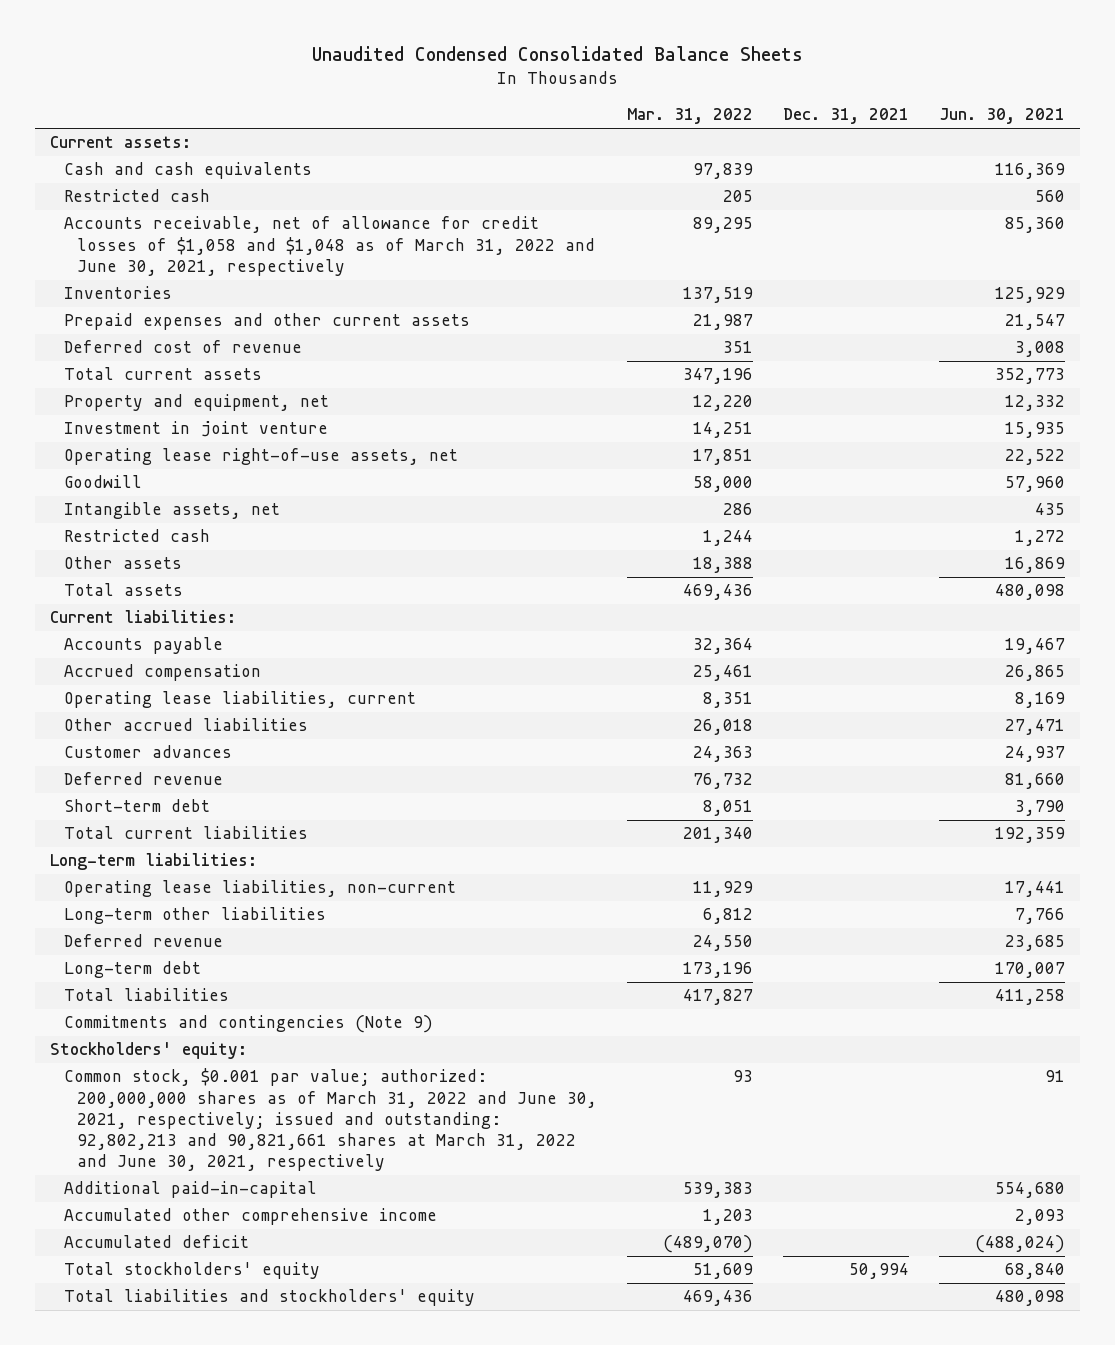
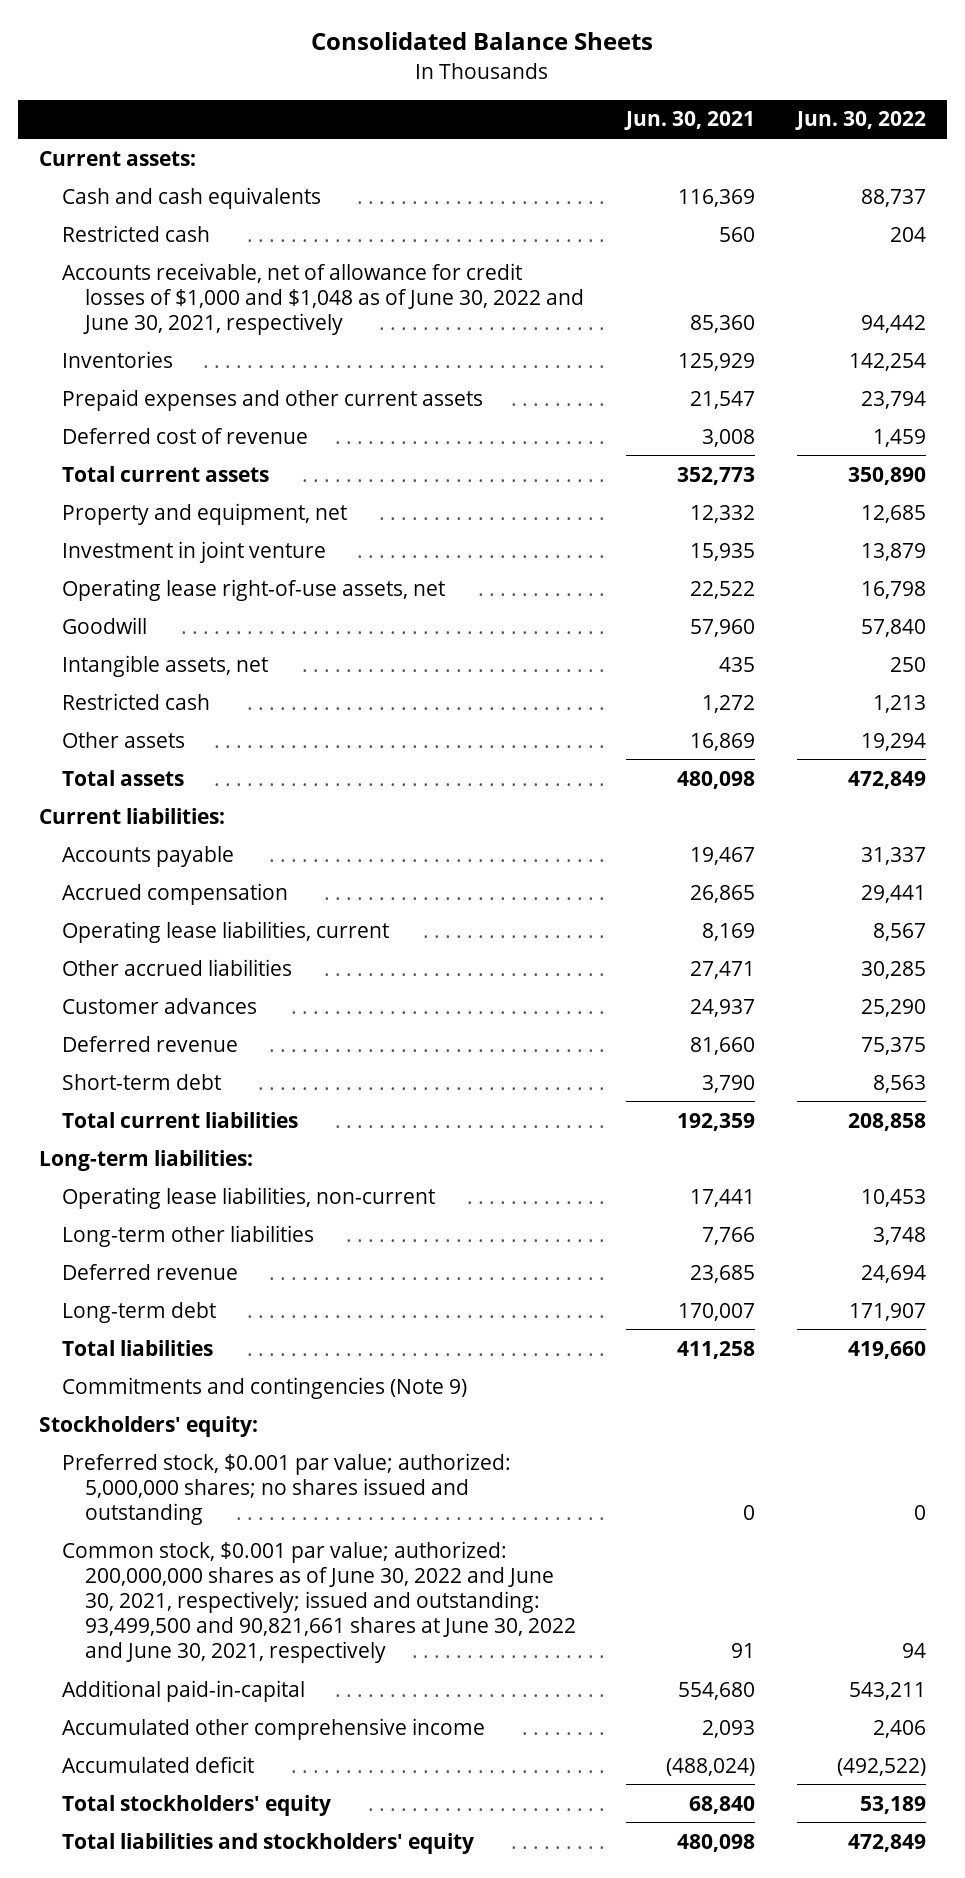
[311,46,803,62] Unaudited Condensed Consolidated Balance Sheets -> [311,32,654,51] Consolidated Balance Sheets
[627,108,754,125] Mar. 31, 2022 -> none
[783,108,910,125] Dec. 31, 2021 -> none
none -> [795,111,927,131] Jun. 30, 2022
[63,216,596,276] Accounts receivable, net of allowance for credit losses of $1,058 and $1,048 as of March 31, 2022 and June 30, 2021, respectively -> [61,262,584,335] Accounts receivable, net of allowance for credit losses of $1,000 and $1,048 as of June 30, 2022 and June 30, 2021, respectively
none -> [61,1452,511,1525] Preferred stock, $0.001 par value; authorized: 5,000,000 shares; no shares issued and outstanding
[63,1068,598,1172] Common stock, $0.001 par value; authorized: 200,000,000 shares as of March 31, 2022 and June 30, 2021, respectively; issued and outstanding: 92,802,213 and 90,821,661 shares at March 31, 2022 and June 30, 2021, respectively -> [61,1540,576,1663] Common stock, $0.001 par value; authorized: 200,000,000 shares as of June 30, 2022 and June 30, 2021, respectively; issued and outstanding: 93,499,500 and 90,821,661 shares at June 30, 2022 and June 30, 2021, respectively

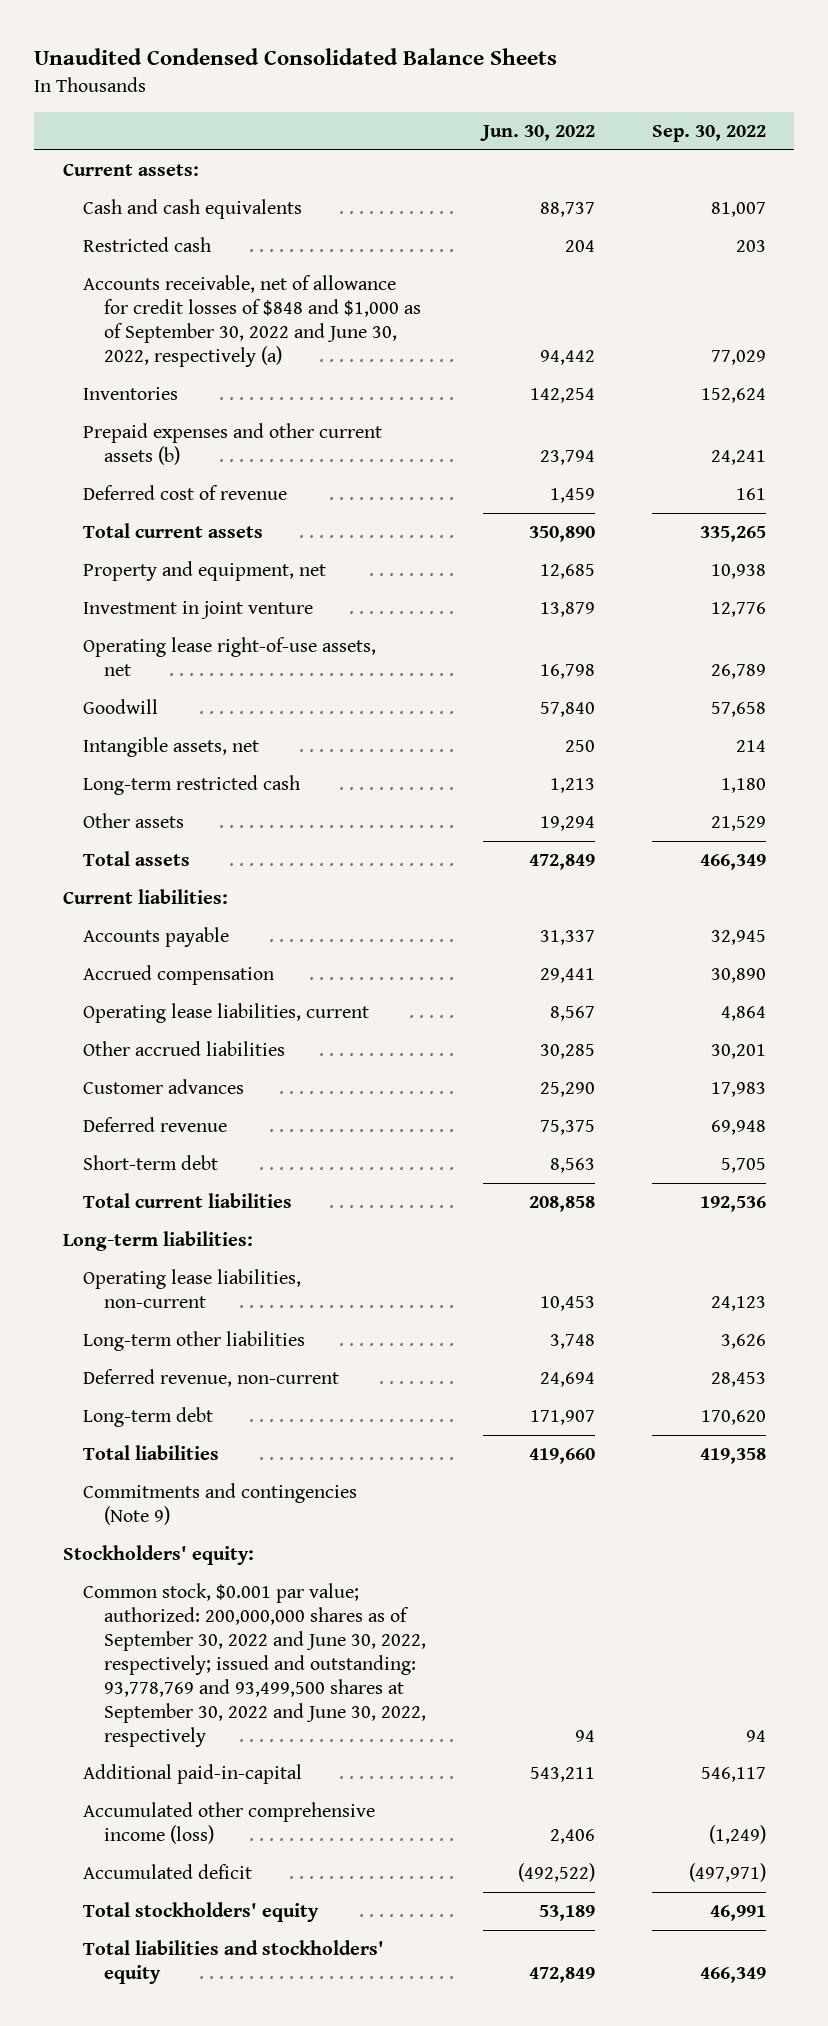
[311,32,654,51] Consolidated Balance Sheets -> [34,48,558,66] Unaudited Condensed Consolidated Balance Sheets
[623,111,755,131] Jun. 30, 2021 -> none
none -> [651,125,766,143] Sep. 30, 2022
[61,262,584,335] Accounts receivable, net of allowance for credit losses of $1,000 and $1,048 as of June 30, 2022 and June 30, 2021, respectively -> [83,275,421,367] Accounts receivable, net of allowance for credit losses of $848 and $1,000 as of September 30, 2022 and June 30, 2022, respectively (a)
[61,388,483,411] Prepaid expenses and other current assets -> [83,423,383,466] Prepaid expenses and other current assets (b)
[61,692,210,710] Restricted cash -> [83,775,301,796] Long-term restricted cash
[61,1263,238,1280] Deferred revenue -> [83,1369,340,1388] Deferred revenue, non-current
[61,1452,511,1525] Preferred stock, $0.001 par value; authorized: 5,000,000 shares; no shares issued and outstanding -> none
[61,1540,576,1663] Common stock, $0.001 par value; authorized: 200,000,000 shares as of June 30, 2022 and June 30, 2021, respectively; issued and outstanding: 93,499,500 and 90,821,661 shares at June 30, 2022 and June 30, 2021, respectively -> [83,1583,426,1747] Common stock, $0.001 par value; authorized: 200,000,000 shares as of September 30, 2022 and June 30, 2022, respectively; issued and outstanding: 93,778,769 and 93,499,500 shares at September 30, 2022 and June 30, 2022, respectively
[61,1717,485,1740] Accumulated other comprehensive income -> [83,1802,376,1845] Accumulated other comprehensive income (loss)

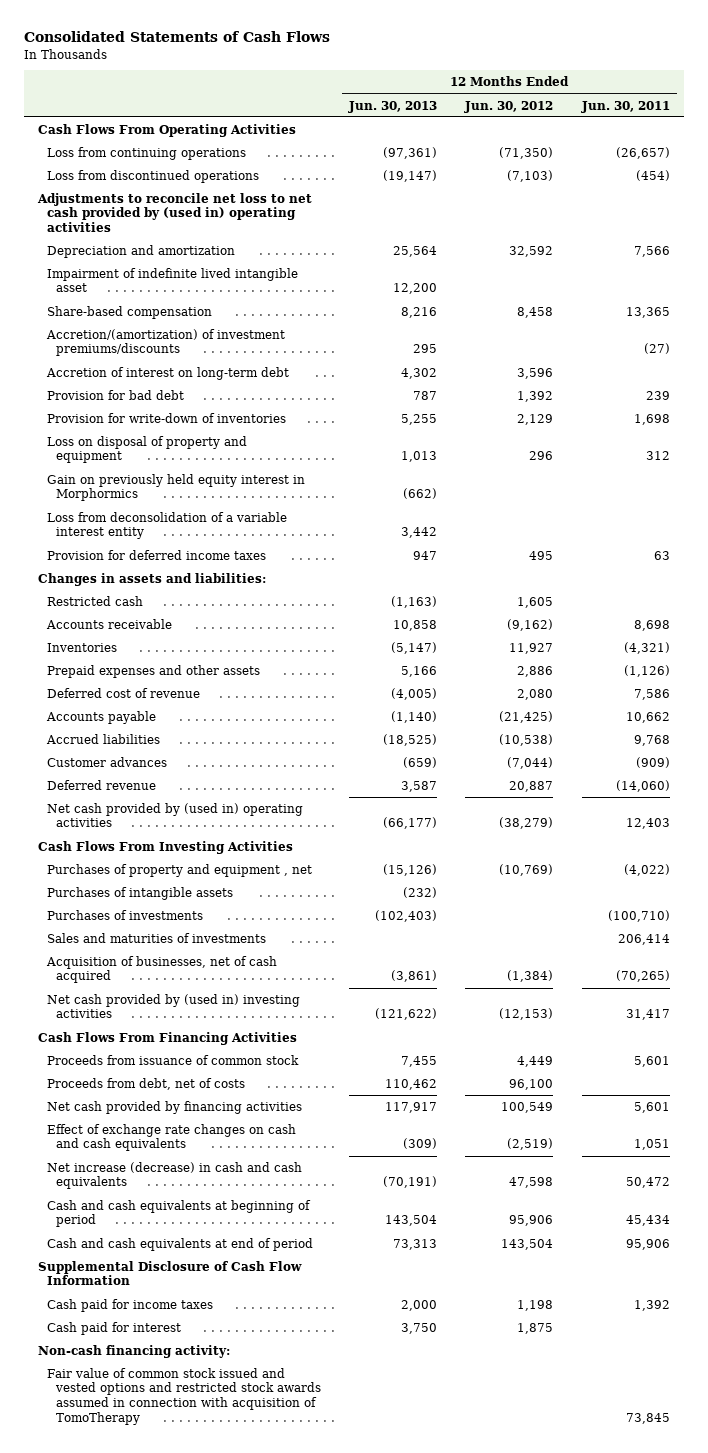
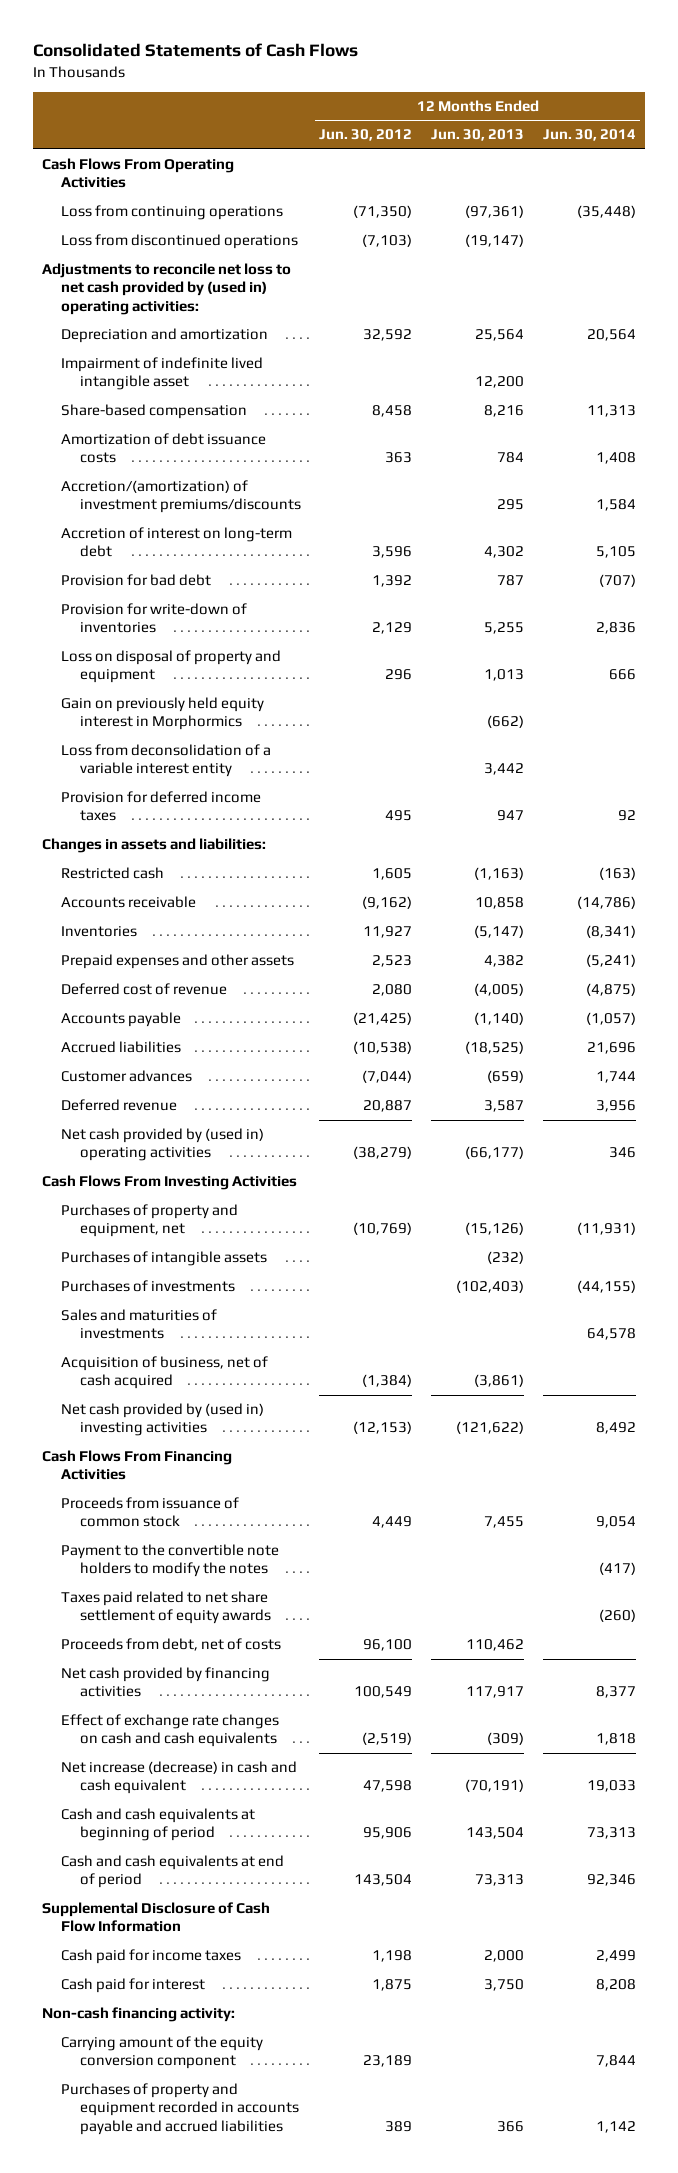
[580,100,670,113] Jun. 30, 2011 -> none
none -> [542,129,636,142] Jun. 30, 2014
[37,192,313,233] Adjustments to reconcile net loss to net cash provided by (used in) operating activities -> [42,263,292,315] Adjustments to reconcile net loss to net cash provided by (used in) operating activities:
none -> [61,433,267,464] Amortization of debt issuance costs
[401,665,438,677] 5,166 -> [484,955,525,968] 4,382
[517,665,554,677] 2,886 -> [372,955,413,968] 2,523
[46,863,312,877] Purchases of property and equipment , net -> [61,1204,239,1238] Purchases of property and equipment, net
[45,955,277,984] Acquisition of businesses, net of cash acquired -> [61,1356,269,1390] Acquisition of business, net of cash acquired
none -> [61,1544,280,1578] Payment to the convertible note holders to modify the notes
none -> [61,1591,271,1625] Taxes paid related to net share settlement of equity awards
[46,1161,302,1190] Net increase (decrease) in cash and cash equivalents -> [61,1761,298,1795] Net increase (decrease) in cash and cash equivalent
[46,1367,321,1425] Fair value of common stock issued and vested options and restricted stock awards assumed in connection with acquisition of TomoTherapy -> none
none -> [61,2036,264,2070] Carrying amount of the equity conversion component
none -> [61,2083,299,2135] Purchases of property and equipment recorded in accounts payable and accrued liabilities

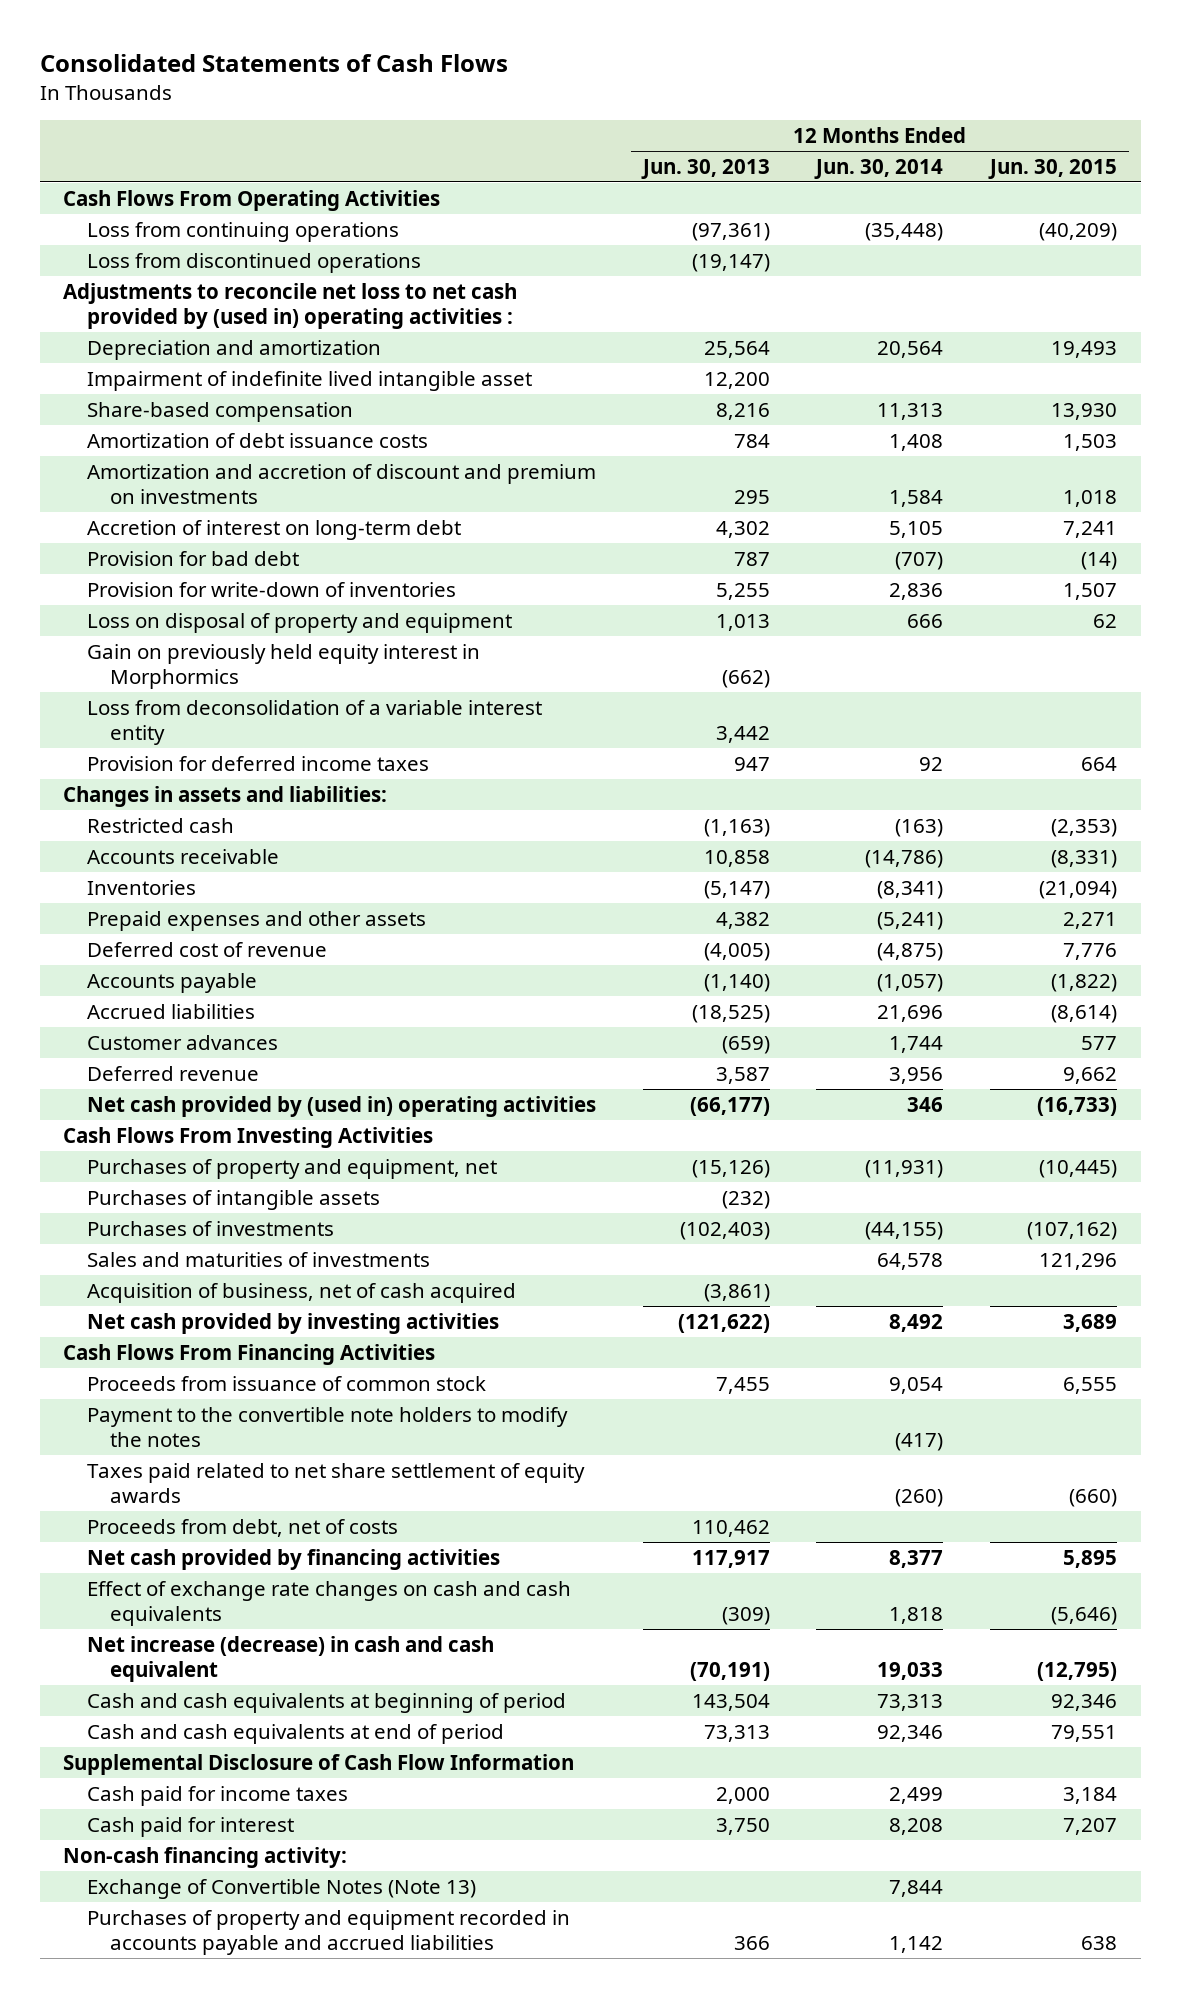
[319,129,413,142] Jun. 30, 2012 -> none
none -> [988,158,1118,179] Jun. 30, 2015
[42,263,292,315] Adjustments to reconcile net loss to net cash provided by (used in) operating activities: -> [63,282,518,330] Adjustments to reconcile net loss to net cash provided by (used in) operating activities :
[61,480,301,514] Accretion/(amortization) of investment premiums/discounts -> [86,463,596,505] Amortization and accretion of discount and premium on investments
[61,1403,265,1437] Net cash provided by (used in) investing activities -> [86,1312,499,1334] Net cash provided by investing activities
[61,2036,264,2070] Carrying amount of the equity conversion component -> [86,1878,476,1899] Exchange of Convertible Notes (Note 13)

